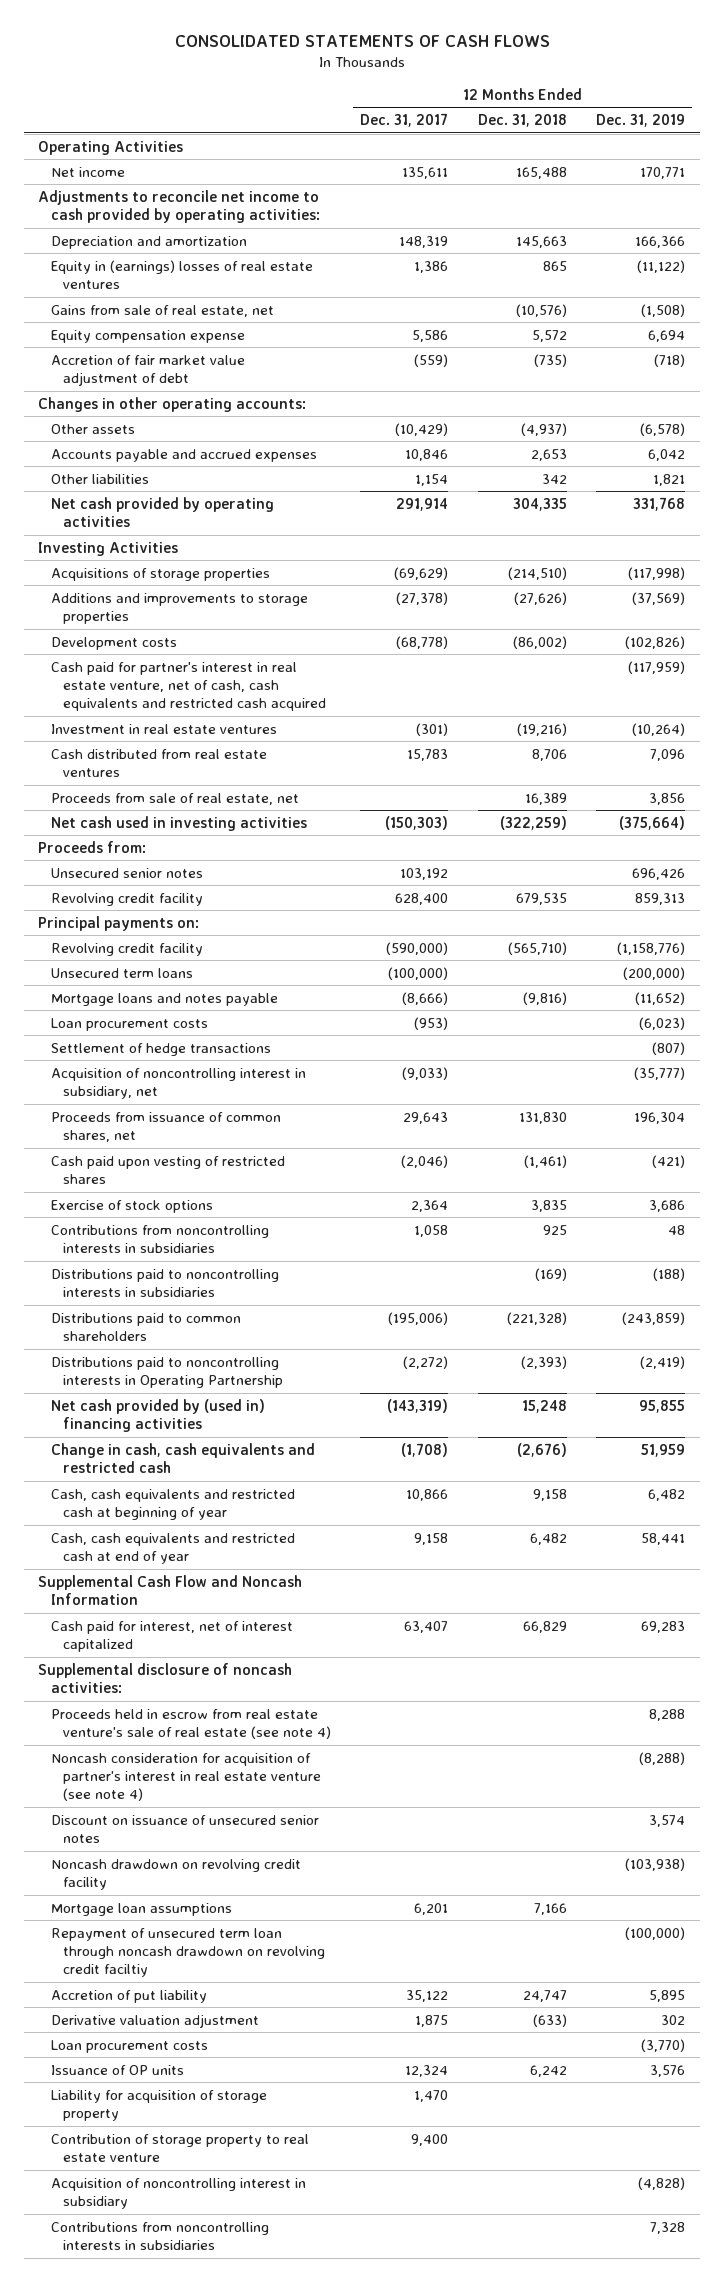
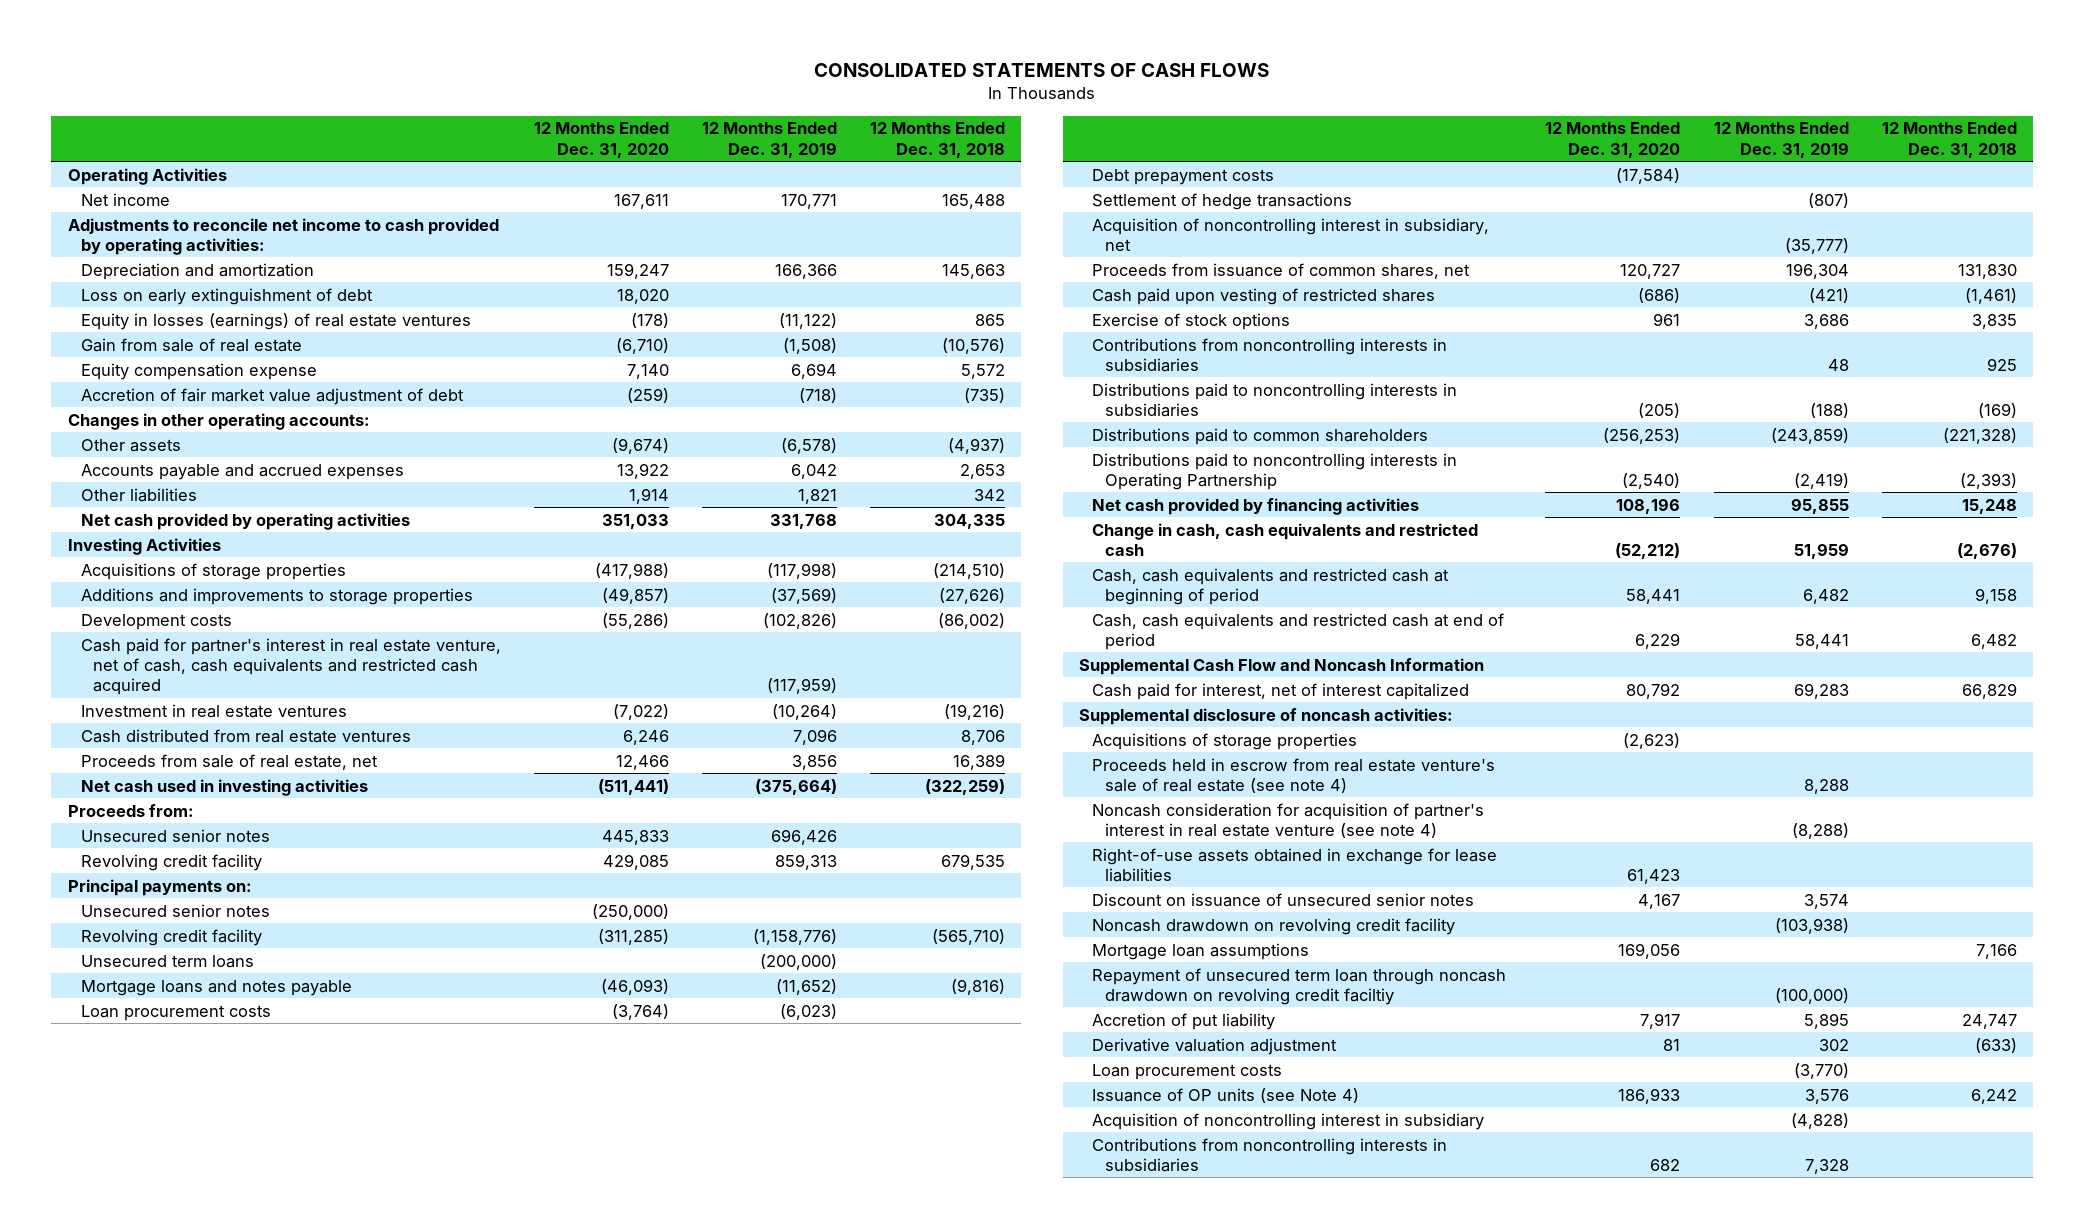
[360,112,449,127] Dec. 31, 2017 -> none
none -> [533,122,669,158] 12 Months Ended Dec. 31, 2020
none -> [80,287,373,305] Loss on early extinguishment of debt
[50,259,313,290] Equity in (earnings) losses of real estate ventures -> [80,312,471,330] Equity in losses (earnings) of real estate ventures
[50,304,274,317] Gains from sale of real estate, net -> [80,337,302,352] Gain from sale of real estate
none -> [80,903,270,917] Unsecured senior notes
none -> [1092,168,1275,185] Debt prepayment costs
[50,1398,265,1433] Net cash provided by (used in) financing activities -> [1092,497,1420,515] Net cash provided by financing activities
[50,1488,295,1521] Cash, cash equivalents and restricted cash at beginning of year -> [1092,567,1450,605] Cash, cash equivalents and restricted cash at beginning of period
[50,1532,295,1565] Cash, cash equivalents and restricted cash at end of year -> [1092,612,1505,650] Cash, cash equivalents and restricted cash at end of period
none -> [1092,732,1358,750] Acquisitions of storage properties
none -> [1092,847,1498,882] Right-of-use assets obtained in exchange for lease liabilities
[50,2089,267,2122] Liability for acquisition of storage property -> none
[50,2133,309,2163] Contribution of storage property to real estate venture -> none
[50,2064,184,2075] Issuance of OP units -> [1092,1087,1360,1103] Issuance of OP units (see Note 4)

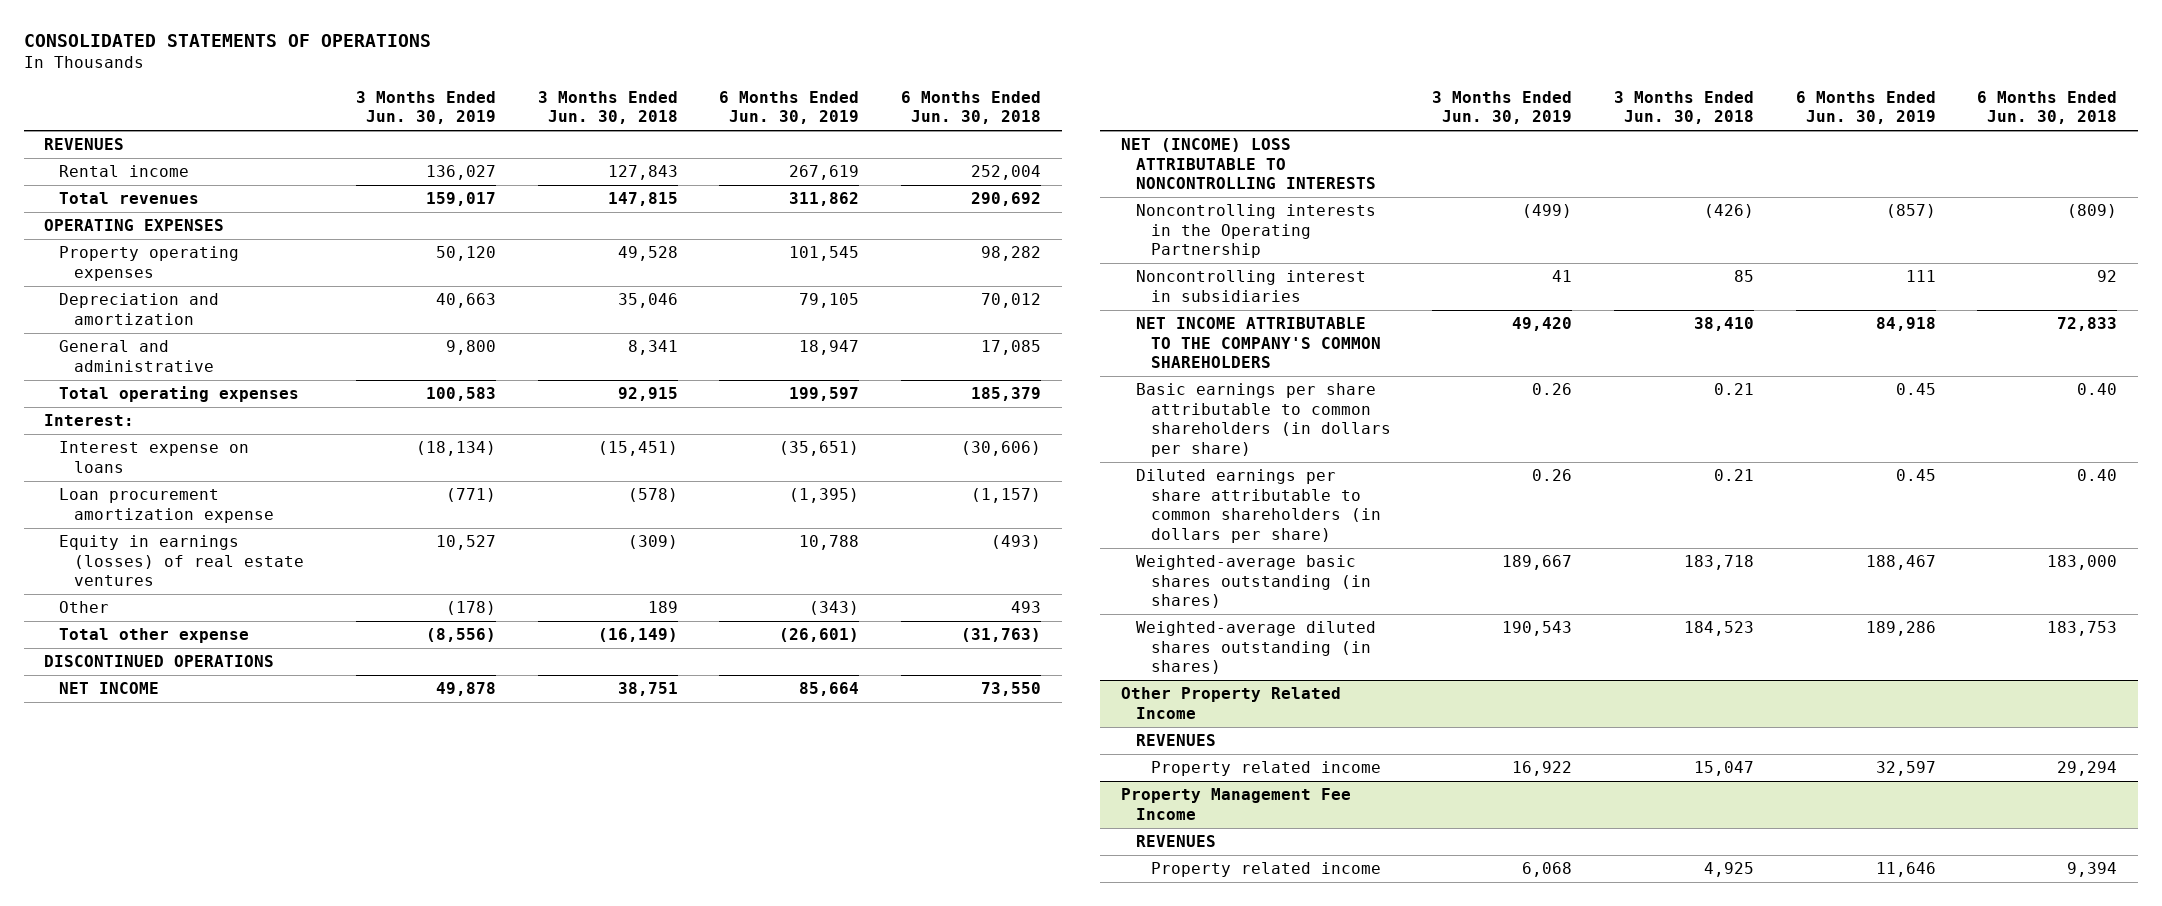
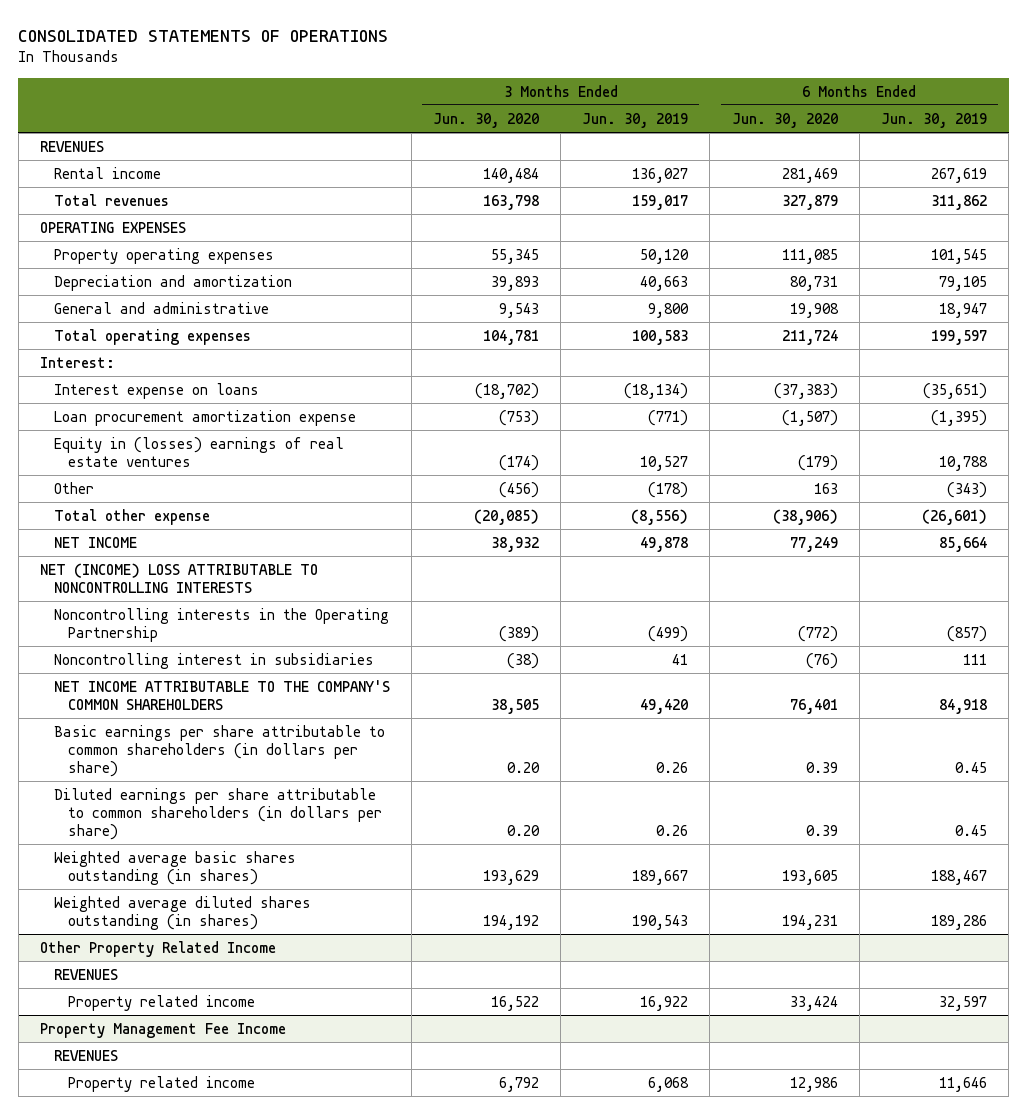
[537,90,678,125] 3 Months Ended Jun. 30, 2018 -> none
[900,90,1041,125] 6 Months Ended Jun. 30, 2018 -> none
none -> [433,112,540,128] Jun. 30, 2020
none -> [731,112,838,128] Jun. 30, 2020
[59,535,305,587] Equity in earnings (losses) of real estate ventures -> [53,436,344,467] Equity in (losses) earnings of real estate ventures
[44,655,275,668] DISCONTINUED OPERATIONS -> none
[1135,555,1371,609] Weighted-average basic shares outstanding (in shares) -> [53,850,296,885] Weighted average basic shares outstanding (in shares)
[1135,621,1376,675] Weighted-average diluted shares outstanding (in shares) -> [53,895,311,930] Weighted average diluted shares outstanding (in shares)

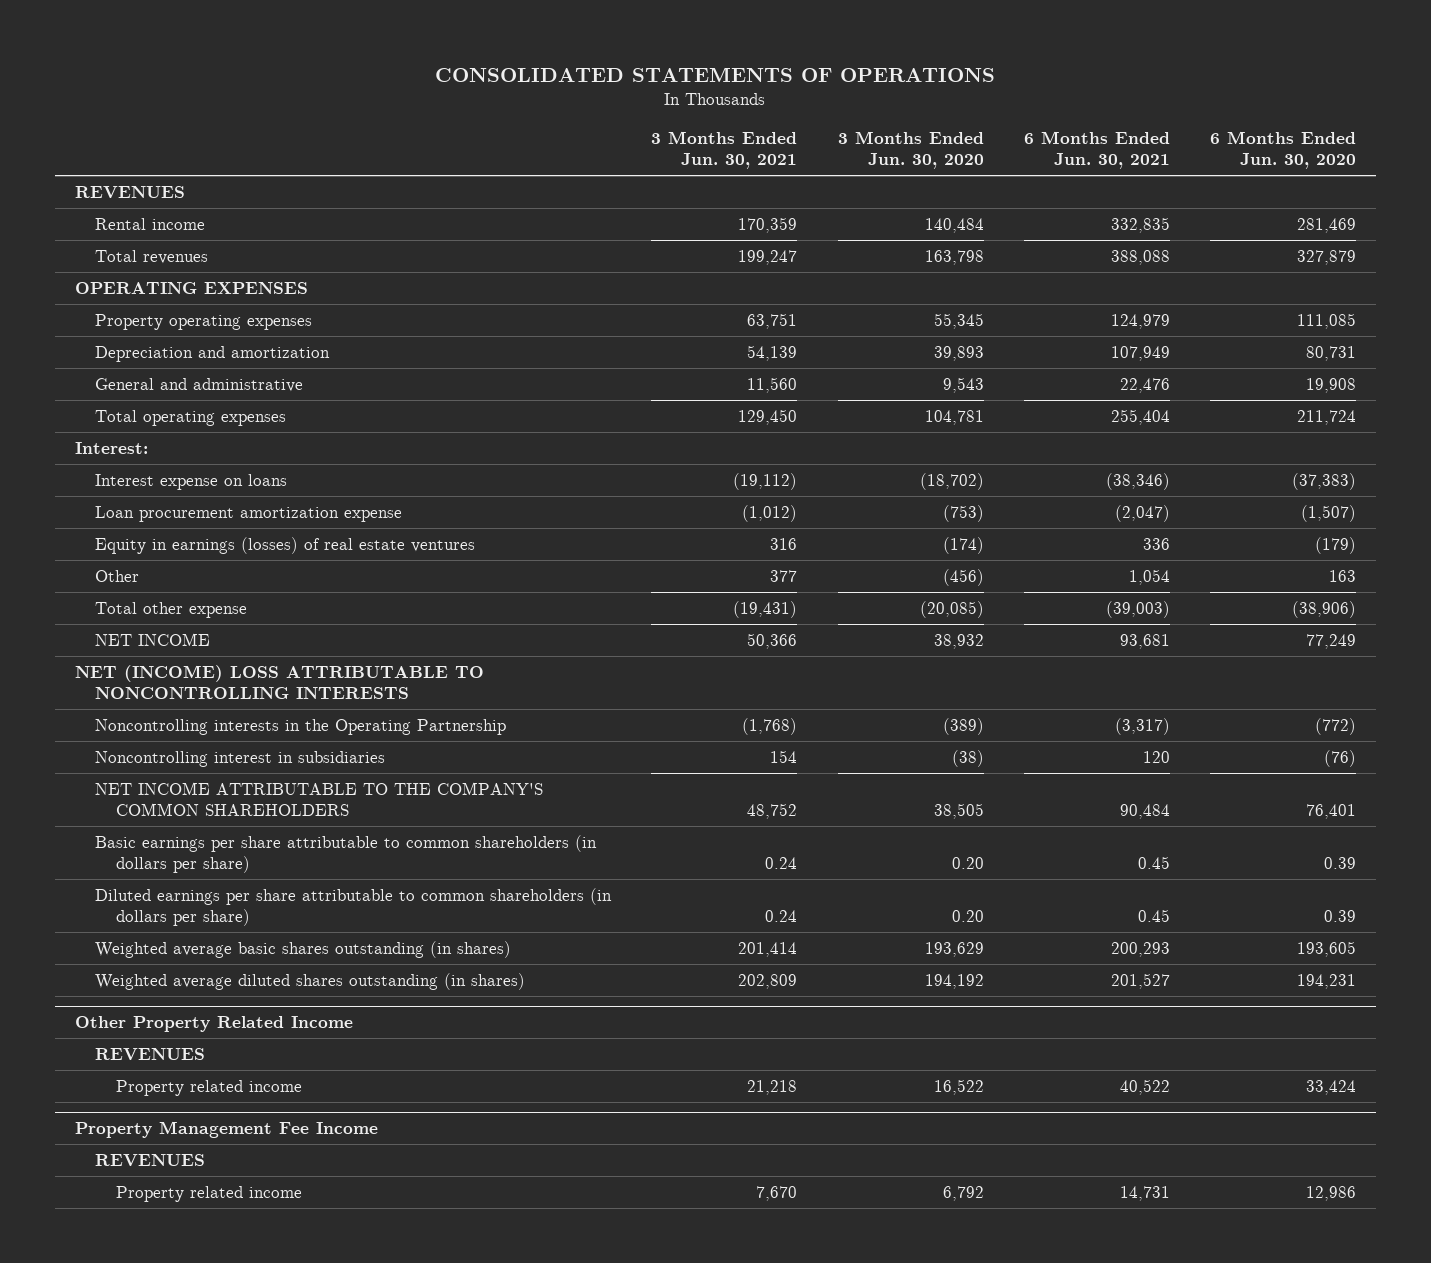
[582,112,689,128] Jun. 30, 2019 -> none
[880,112,987,128] Jun. 30, 2019 -> none
none -> [651,130,798,170] 3 Months Ended Jun. 30, 2021
none -> [1023,130,1170,170] 6 Months Ended Jun. 30, 2021
[53,436,344,467] Equity in (losses) earnings of real estate ventures -> [95,536,476,554] Equity in earnings (losses) of real estate ventures

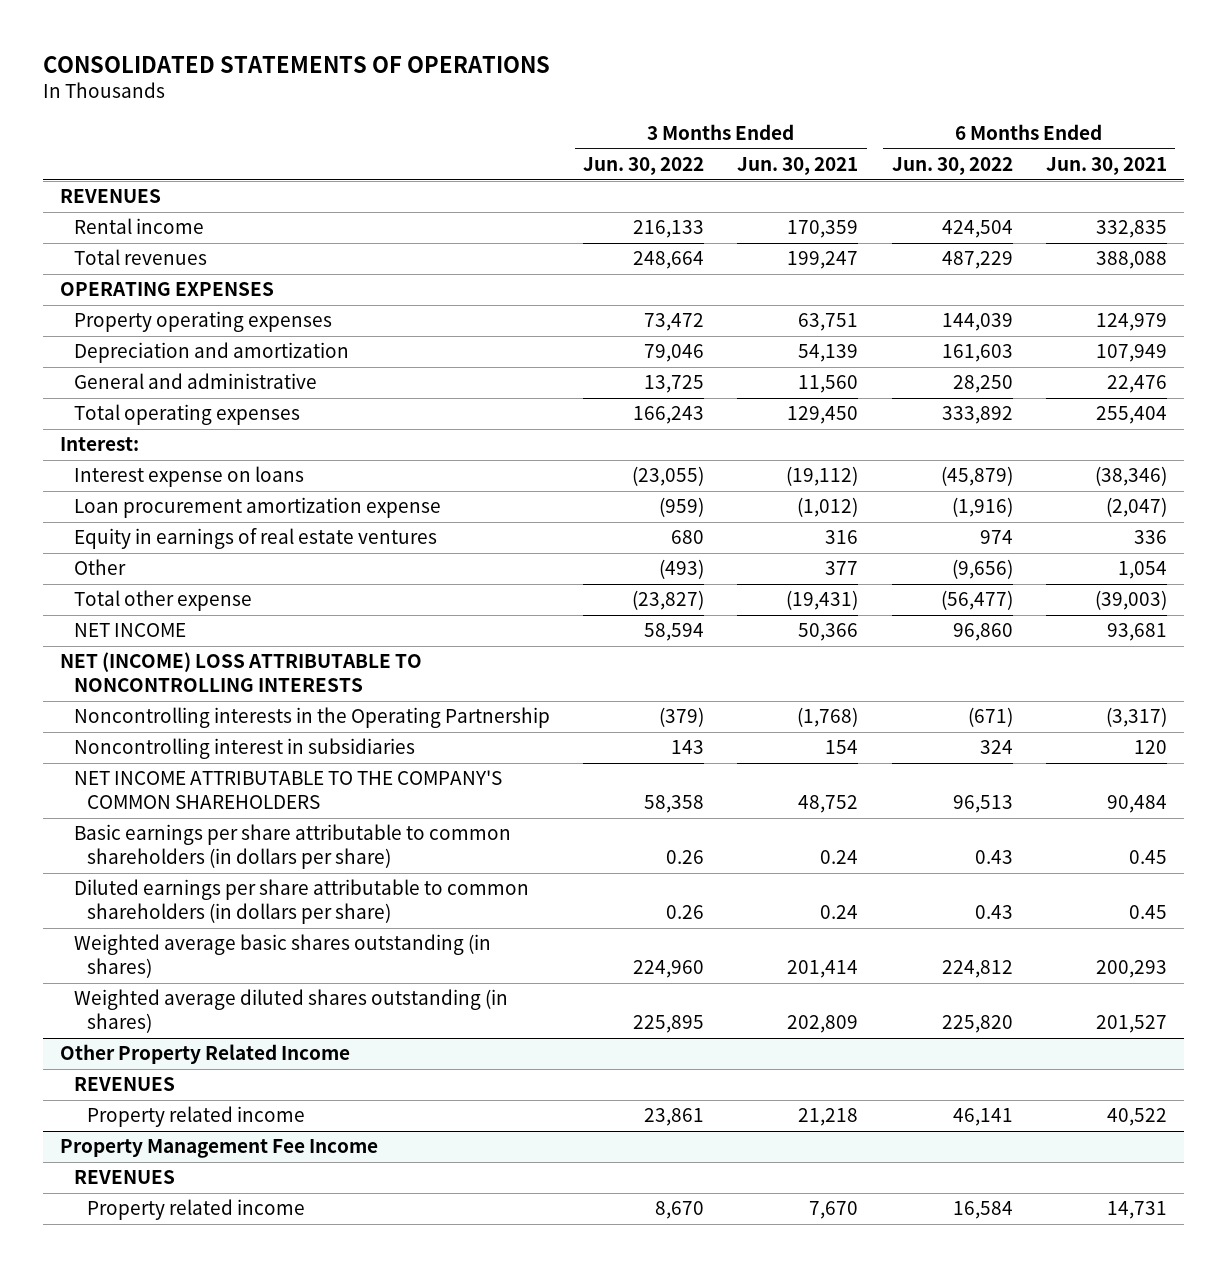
[837,130,984,170] 3 Months Ended Jun. 30, 2020 -> none
[1209,130,1356,170] 6 Months Ended Jun. 30, 2020 -> none
none -> [582,156,704,175] Jun. 30, 2022
none -> [891,156,1013,175] Jun. 30, 2022
[95,536,476,554] Equity in earnings (losses) of real estate ventures -> [73,528,437,550] Equity in earnings of real estate ventures

